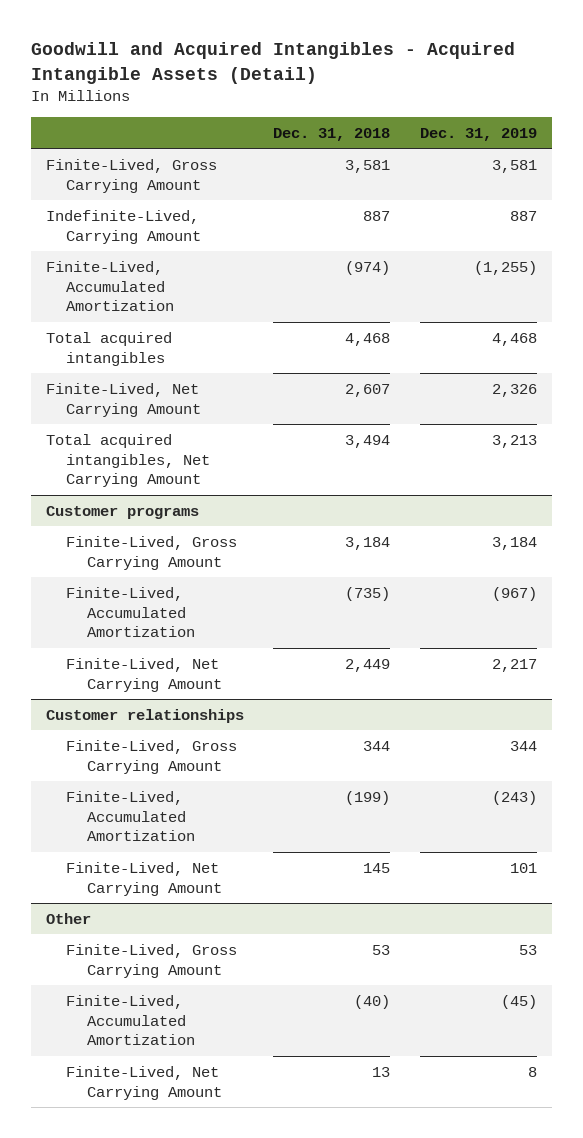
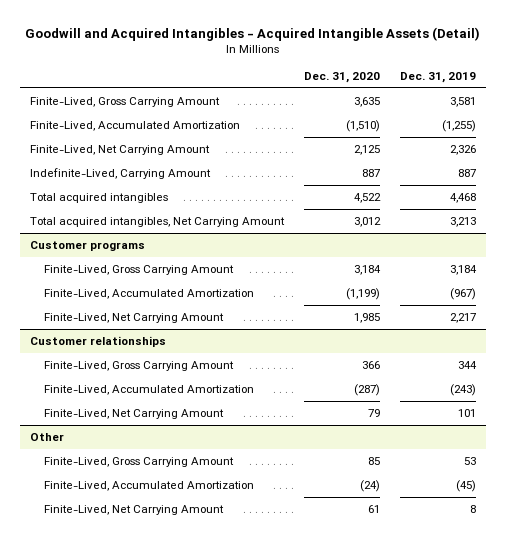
[273,127,391,141] Dec. 31, 2018 -> none
none -> [303,72,380,84] Dec. 31, 2020
[45,209,202,244] Indefinite-Lived, Carrying Amount -> [29,167,211,179] Indefinite-Lived, Carrying Amount
[45,331,172,366] Total acquired intangibles -> [29,192,168,203] Total acquired intangibles

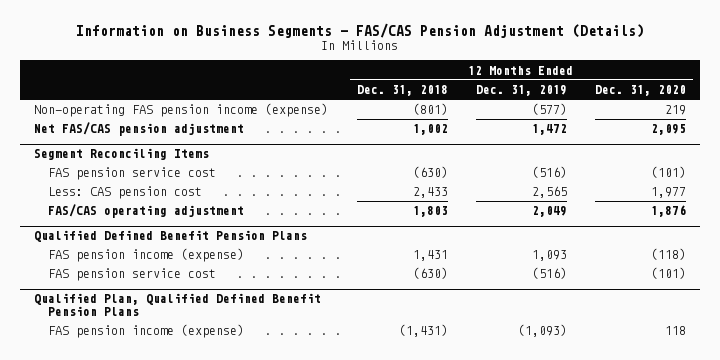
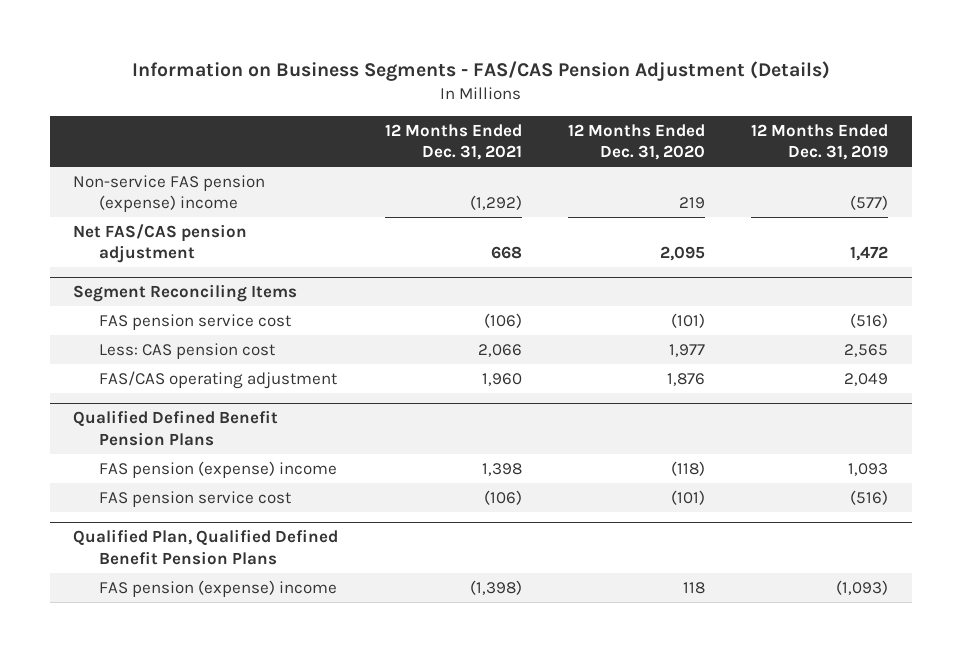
[356,85,448,97] Dec. 31, 2018 -> none
none -> [384,124,522,161] 12 Months Ended Dec. 31, 2021
[34,103,329,118] Non-operating FAS pension income (expense) -> [73,174,266,212] Non-service FAS pension (expense) income
[47,248,244,263] FAS pension income (expense) -> [98,460,337,478] FAS pension (expense) income
[47,324,244,339] FAS pension income (expense) -> [98,579,337,597] FAS pension (expense) income

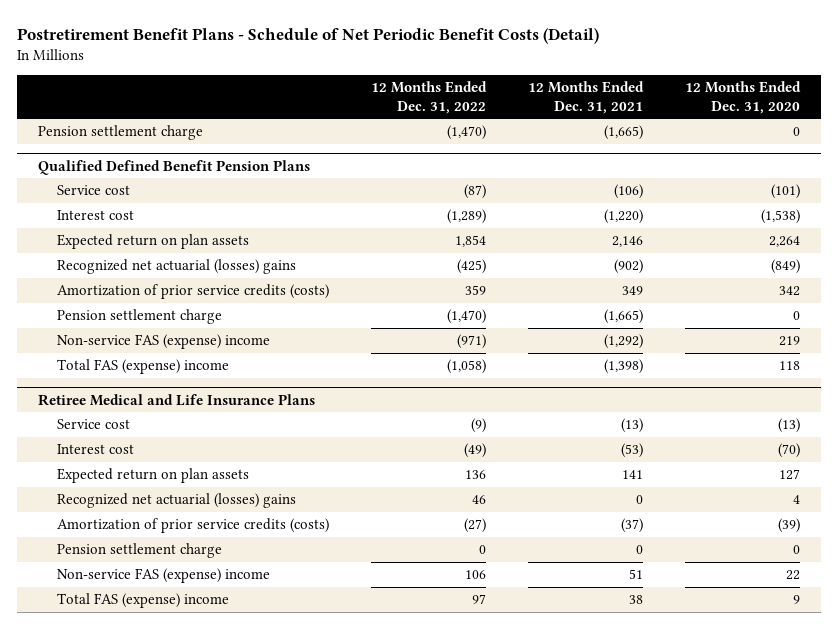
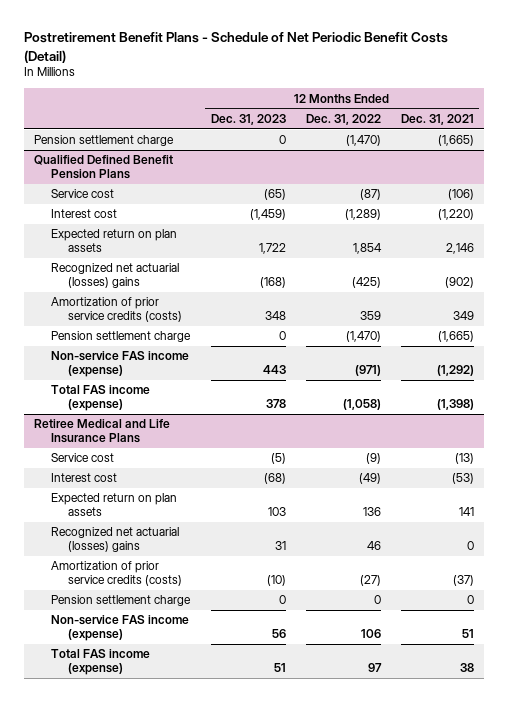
[685,80,802,114] 12 Months Ended Dec. 31, 2020 -> none
none -> [210,113,286,125] Dec. 31, 2023
[57,334,271,350] Non-service FAS (expense) income -> [51,351,190,378] Non-service FAS income (expense)
[57,359,230,375] Total FAS (expense) income -> [51,385,151,412] Total FAS income (expense)
[57,568,271,584] Non-service FAS (expense) income -> [51,615,190,642] Non-service FAS income (expense)
[57,593,230,609] Total FAS (expense) income -> [51,649,151,676] Total FAS income (expense)

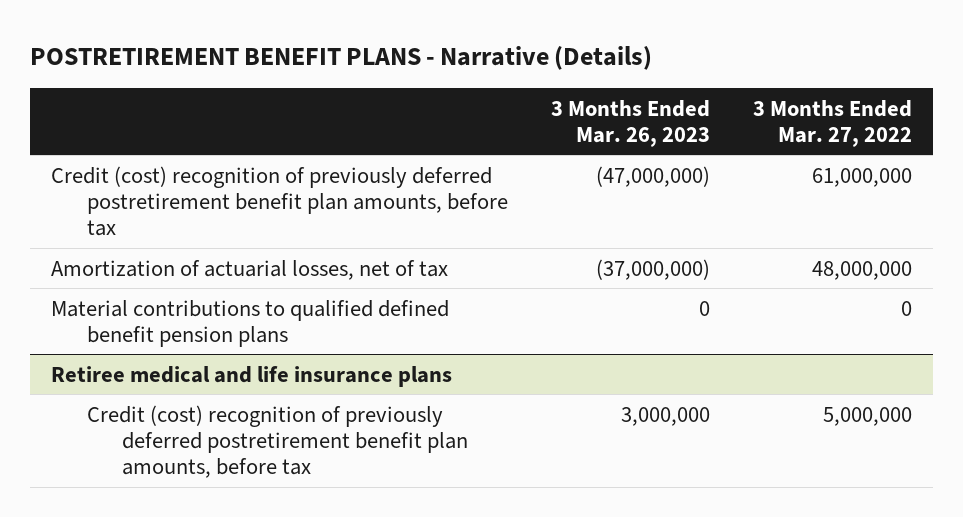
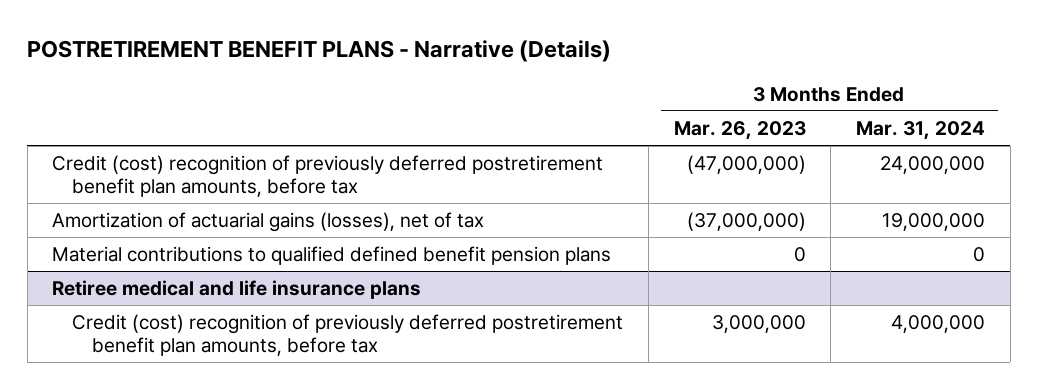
[752,99,912,147] 3 Months Ended Mar. 27, 2022 -> none
none -> [855,120,985,140] Mar. 31, 2024
[51,259,449,280] Amortization of actuarial losses, net of tax -> [52,212,485,233] Amortization of actuarial gains (losses), net of tax

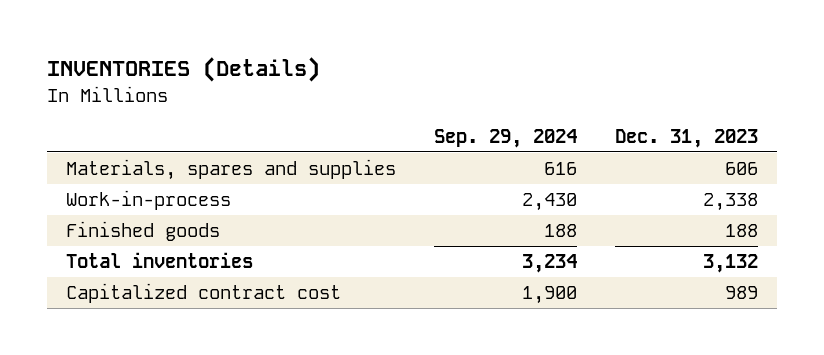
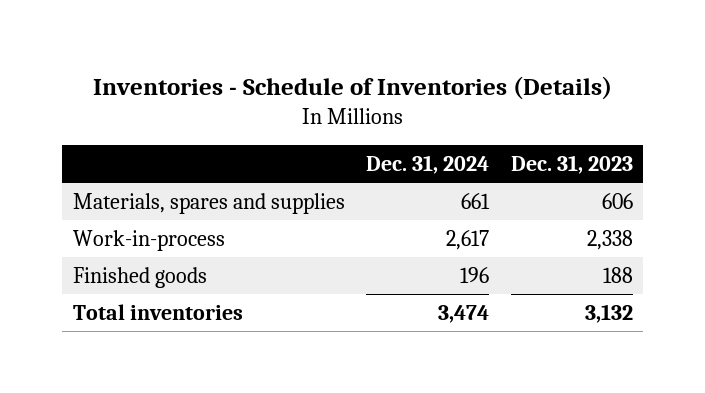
[47,57,321,83] INVENTORIES (Details) -> [92,76,612,101] Inventories - Schedule of Inventories (Details)
[434,128,578,148] Sep. 29, 2024 -> none
none -> [366,155,490,175] Dec. 31, 2024
[66,283,342,304] Capitalized contract cost -> none

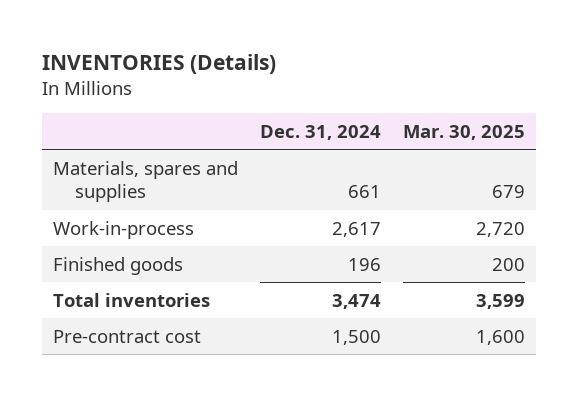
[92,76,612,101] Inventories - Schedule of Inventories (Details) -> [41,54,276,75] INVENTORIES (Details)
[510,155,633,175] Dec. 31, 2023 -> none
none -> [402,124,525,140] Mar. 30, 2025
none -> [52,329,201,343] Pre-contract cost

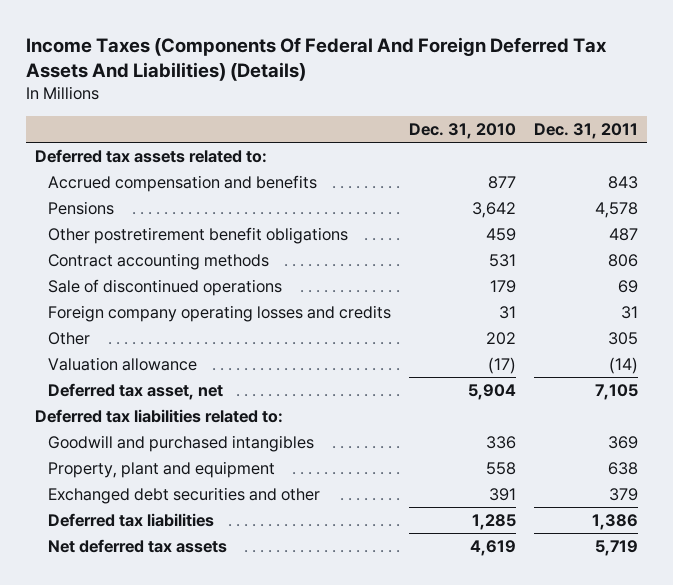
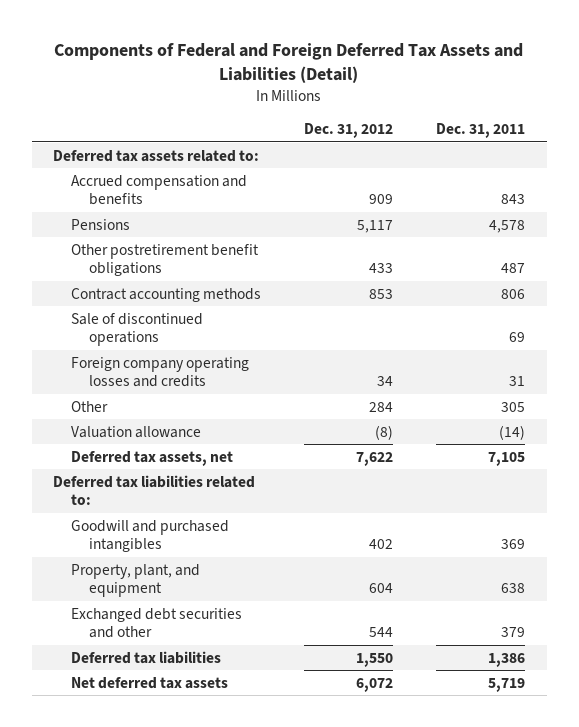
[25,36,607,82] Income Taxes (Components Of Federal And Foreign Deferred Tax Assets And Liabilities) (Details) -> [54,43,524,84] Components of Federal and Foreign Deferred Tax Assets and Liabilities (Detail)
[408,123,516,140] Dec. 31, 2010 -> none
none -> [304,123,394,139] Dec. 31, 2012
[48,383,224,401] Deferred tax asset, net -> [71,450,234,466] Deferred tax assets, net
[48,461,276,479] Property, plant and equipment -> [71,563,201,598] Property, plant, and equipment

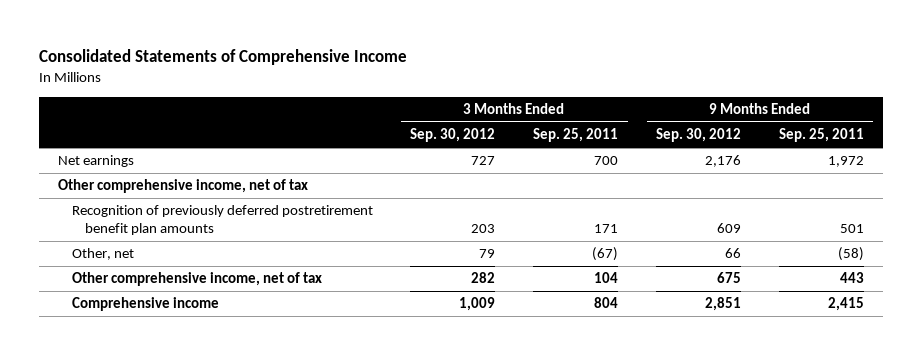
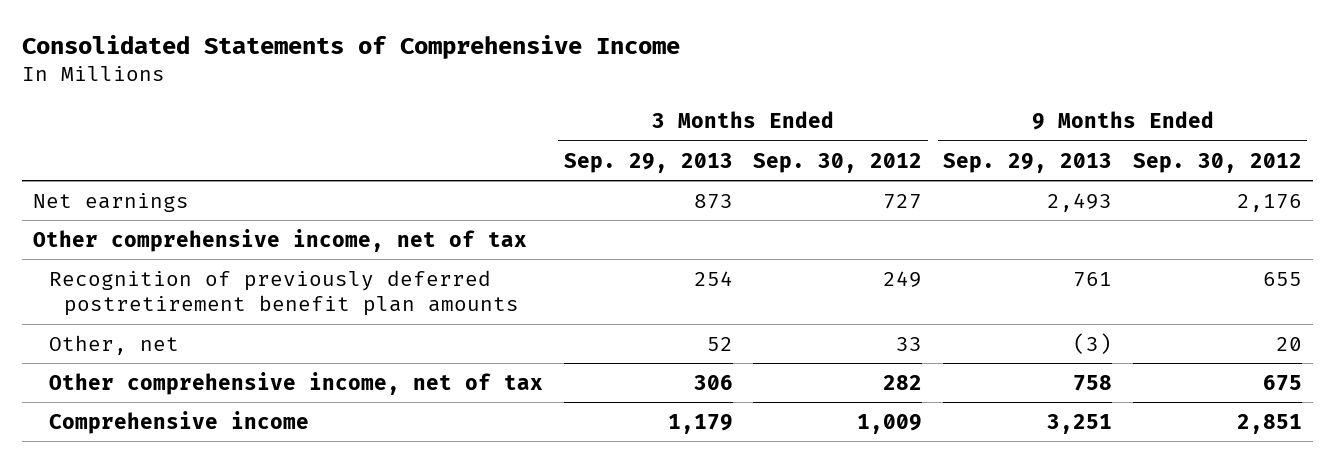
[533,128,619,143] Sep. 25, 2011 -> none
[778,128,864,143] Sep. 25, 2011 -> none
none -> [563,152,733,173] Sep. 29, 2013
none -> [943,152,1113,173] Sep. 29, 2013
[471,223,496,233] 203 -> [883,270,923,287] 249
[717,222,742,233] 609 -> [1263,271,1303,286] 655
[479,249,496,259] 79 -> [896,336,923,351] 33
[725,248,742,259] 66 -> [1276,336,1303,351] 20

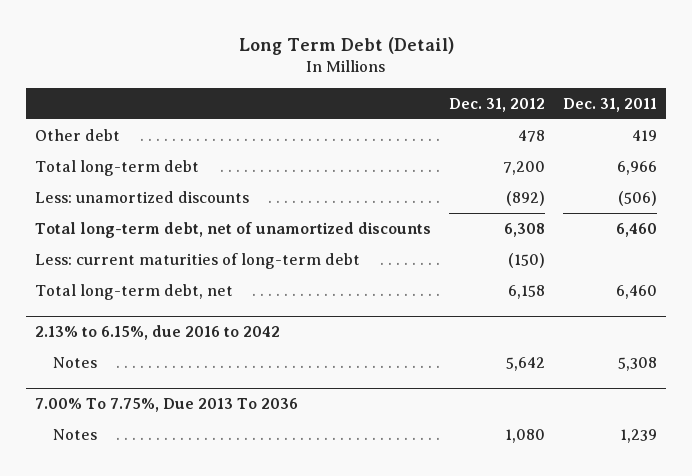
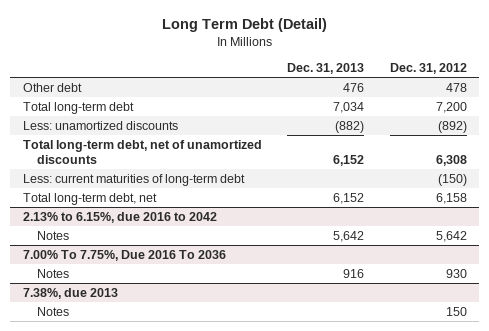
[563,97,658,112] Dec. 31, 2011 -> none
none -> [287,63,365,75] Dec. 31, 2013
[34,398,298,413] 7.00% To 7.75%, Due 2013 To 2036 -> [22,249,226,261] 7.00% To 7.75%, Due 2016 To 2036
[505,429,546,444] 1,080 -> [445,268,467,278] 930
none -> [22,287,118,299] 7.38%, due 2013
none -> [37,306,70,316] Notes

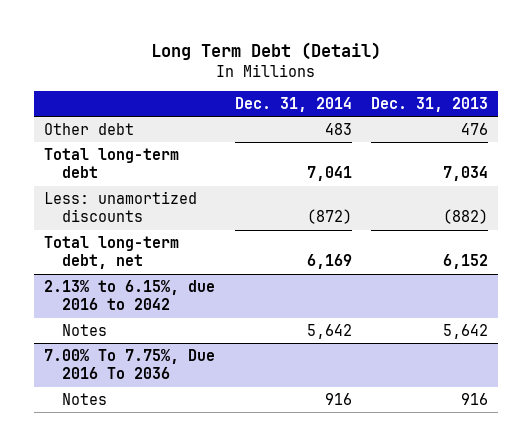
[389,63,467,75] Dec. 31, 2012 -> none
none -> [234,97,352,113] Dec. 31, 2014
[22,139,262,164] Total long-term debt, net of unamortized discounts -> none
[22,173,245,186] Less: current maturities of long-term debt -> none
[22,287,118,299] 7.38%, due 2013 -> none
[37,306,70,316] Notes -> none

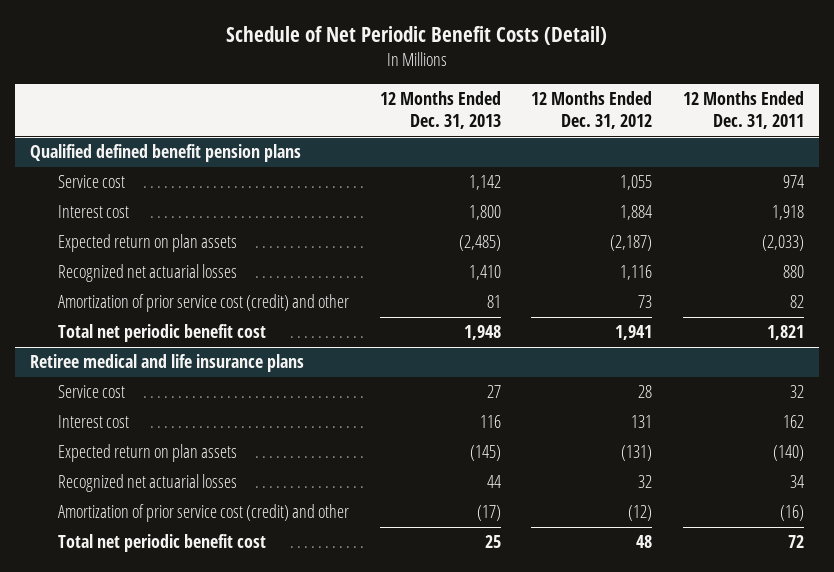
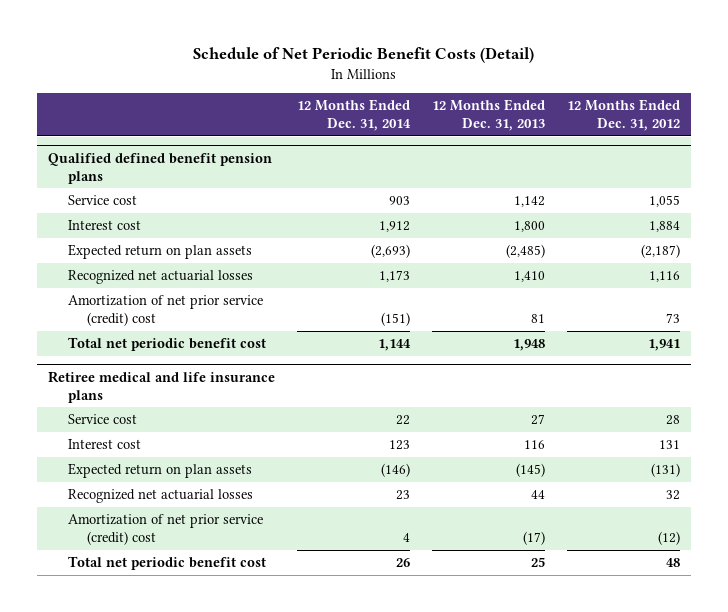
[682,91,804,129] 12 Months Ended Dec. 31, 2011 -> none
none -> [297,99,412,131] 12 Months Ended Dec. 31, 2014
[58,294,350,313] Amortization of prior service cost (credit) and other -> [67,295,263,326] Amortization of net prior service (credit) cost
[58,504,350,523] Amortization of prior service cost (credit) and other -> [67,514,263,545] Amortization of net prior service (credit) cost

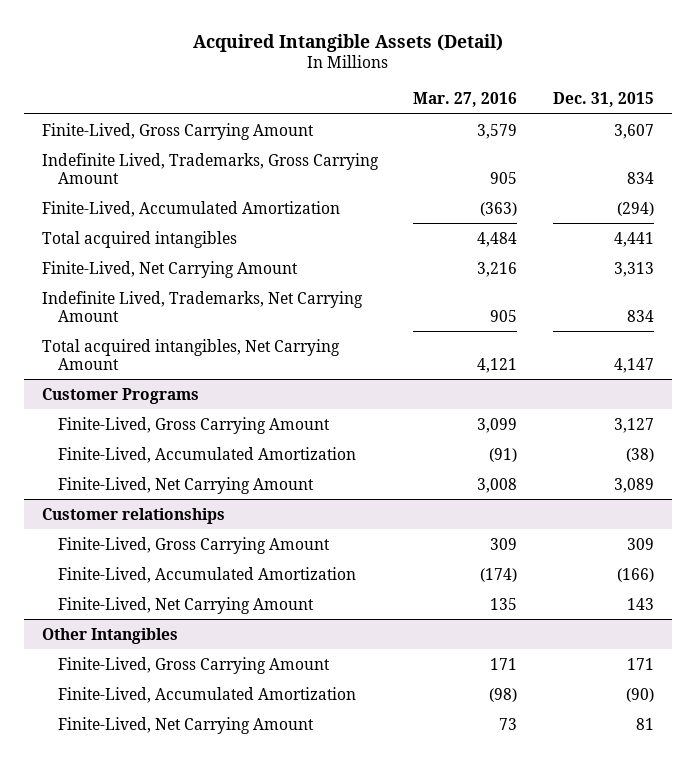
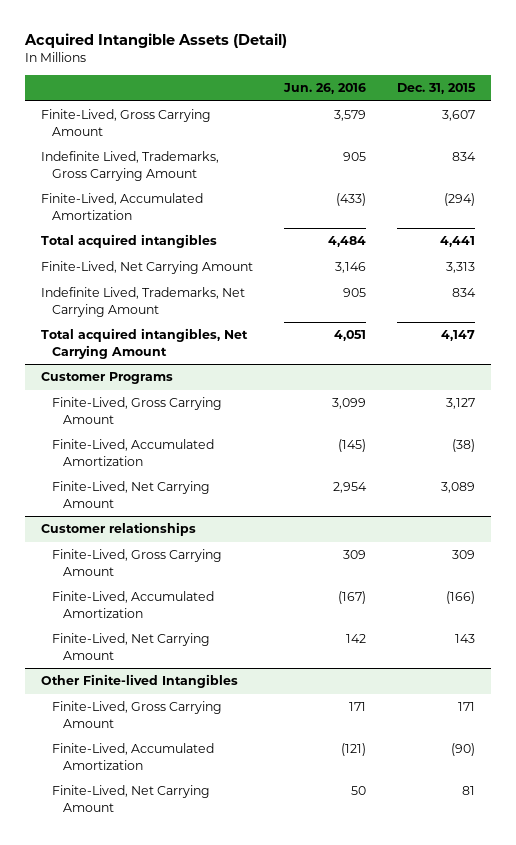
[413,92,518,108] Mar. 27, 2016 -> none
none -> [283,83,367,95] Jun. 26, 2016
[41,627,178,644] Other Intangibles -> [40,674,238,689] Other Finite-lived Intangibles

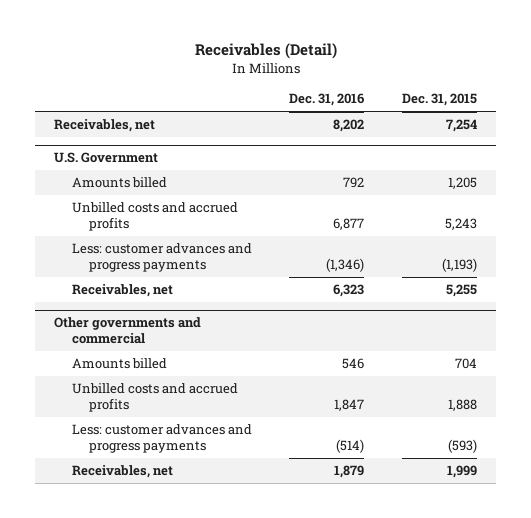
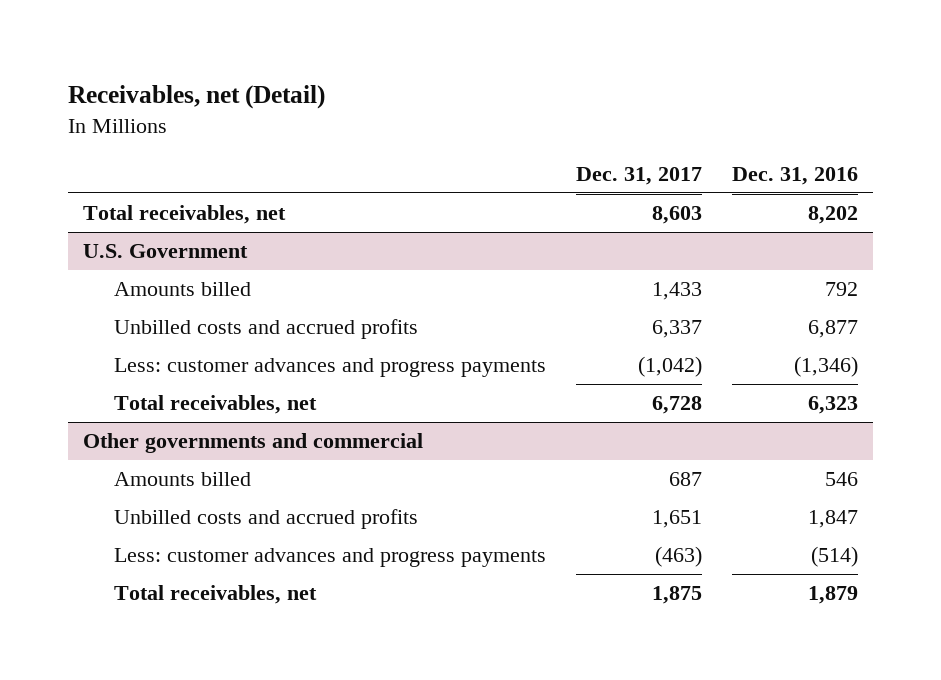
[194,43,337,60] Receivables (Detail) -> [67,84,325,109] Receivables, net (Detail)
[402,93,478,107] Dec. 31, 2015 -> none
none -> [575,166,702,185] Dec. 31, 2017
[54,119,156,133] Receivables, net -> [83,205,287,225] Total receivables, net
[71,284,173,298] Receivables, net -> [113,395,317,415] Total receivables, net
[71,465,173,479] Receivables, net -> [113,585,317,605] Total receivables, net

